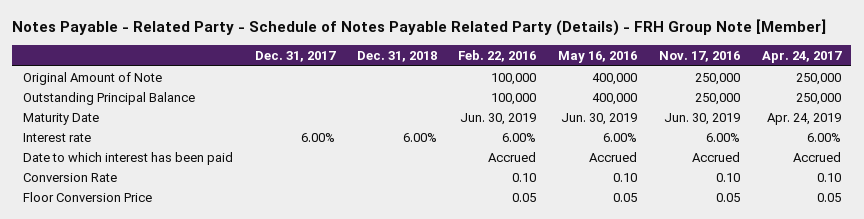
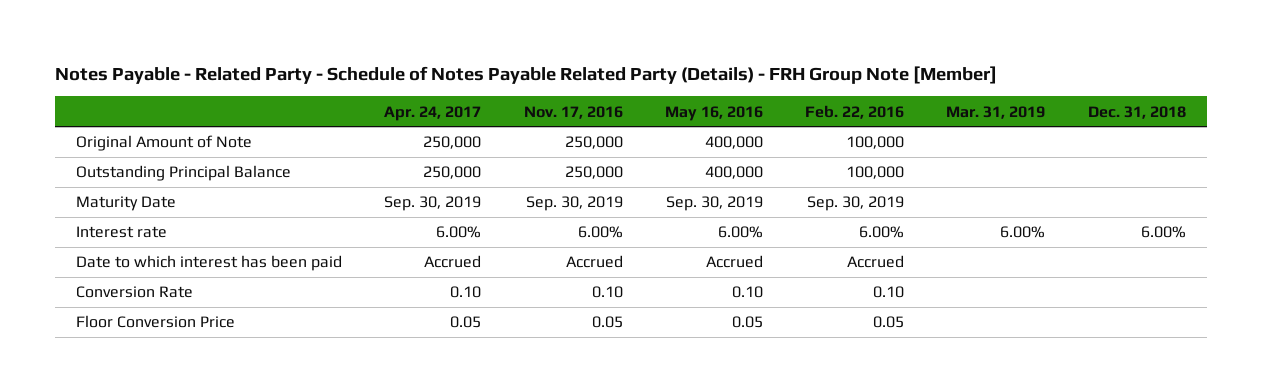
[254,51,336,63] Dec. 31, 2017 -> none
none -> [946,105,1046,119] Mar. 31, 2019
[460,112,537,125] Jun. 30, 2019 -> [807,196,905,212] Sep. 30, 2019
[561,112,638,125] Jun. 30, 2019 -> [665,196,763,212] Sep. 30, 2019
[663,112,740,125] Jun. 30, 2019 -> [525,196,623,212] Sep. 30, 2019
[766,112,841,125] Apr. 24, 2019 -> [384,196,482,212] Sep. 30, 2019

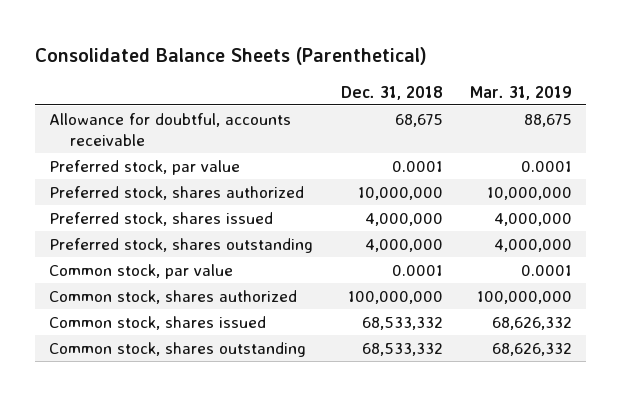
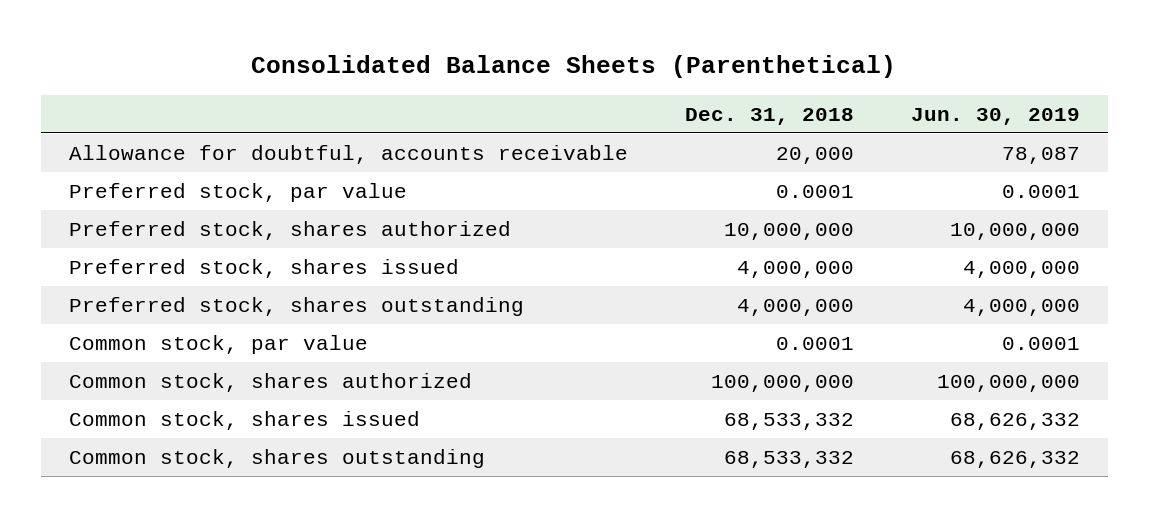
[469,85,572,100] Mar. 31, 2019 -> none
none -> [910,107,1080,125] Jun. 30, 2019
[394,113,443,127] 68,675 -> [775,147,854,165] 20,000

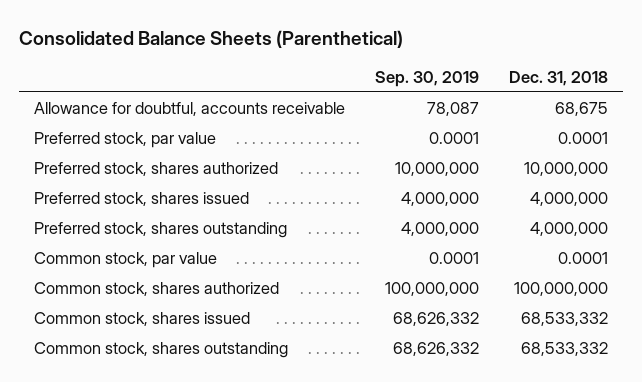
[910,107,1080,125] Jun. 30, 2019 -> none
none -> [375,70,480,87] Sep. 30, 2019
[775,147,854,165] 20,000 -> [554,102,608,117] 68,675

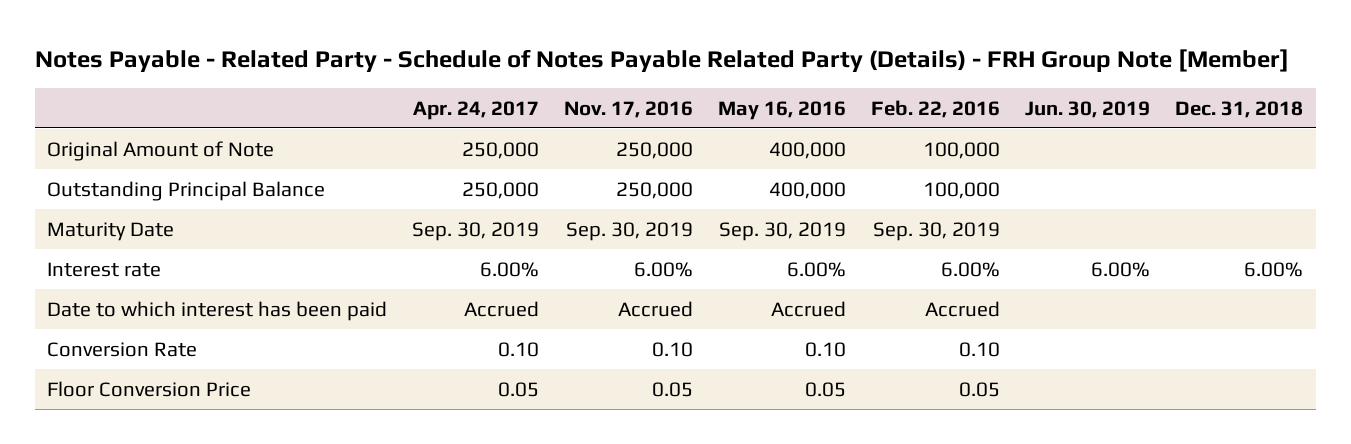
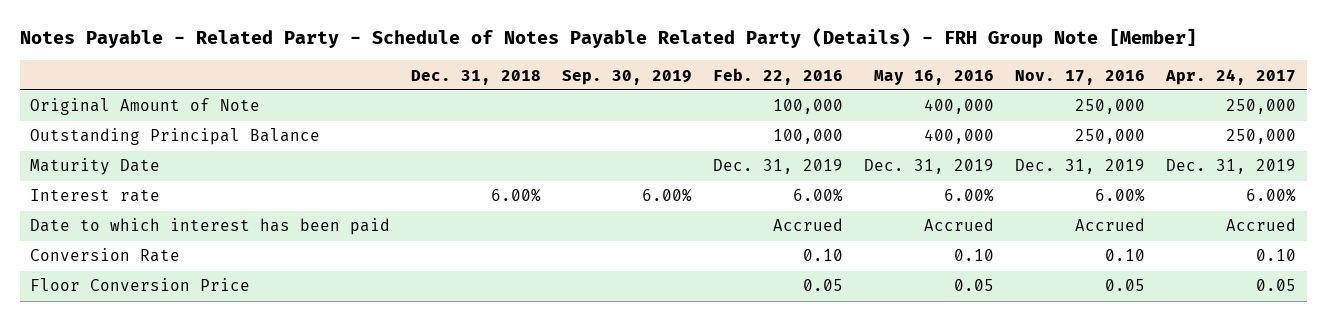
[1025,100,1151,118] Jun. 30, 2019 -> none
none -> [562,69,693,85] Sep. 30, 2019
[412,221,540,241] Sep. 30, 2019 -> [1166,159,1297,175] Dec. 31, 2019
[566,221,694,241] Sep. 30, 2019 -> [1015,159,1146,175] Dec. 31, 2019
[719,221,847,241] Sep. 30, 2019 -> [864,159,995,175] Dec. 31, 2019
[873,221,1001,241] Sep. 30, 2019 -> [713,159,844,175] Dec. 31, 2019

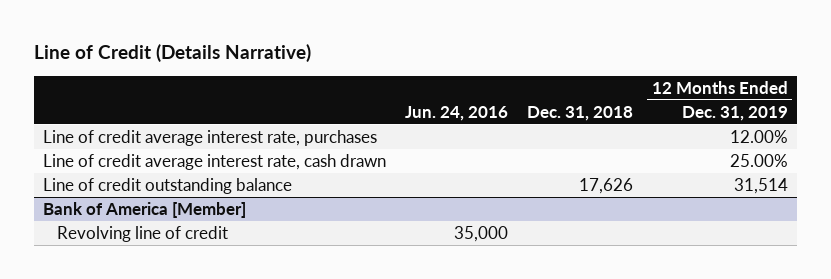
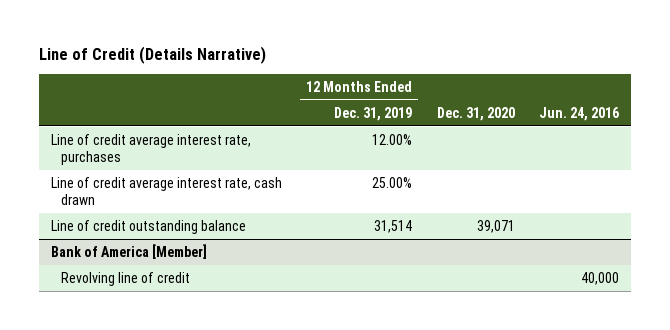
[526,105,633,121] Dec. 31, 2018 -> none
none -> [436,106,515,121] Dec. 31, 2020
[453,225,508,242] 35,000 -> [581,271,620,285] 40,000

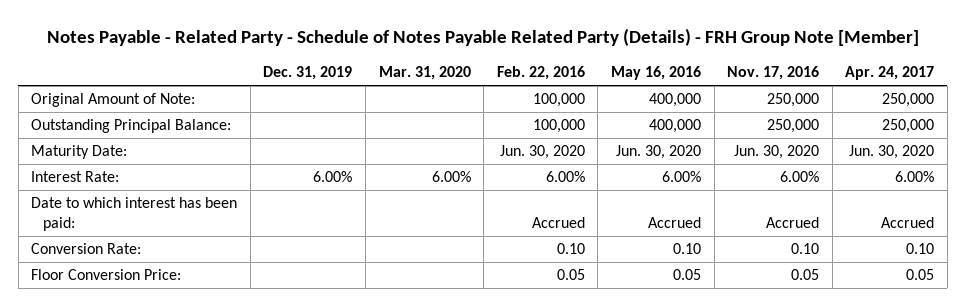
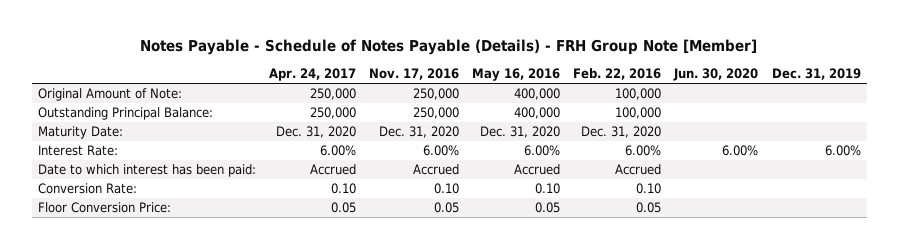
[46,28,919,47] Notes Payable - Related Party - Schedule of Notes Payable Related Party (Details) - FRH Group Note [Member] -> [140,39,758,56] Notes Payable - Schedule of Notes Payable (Details) - FRH Group Note [Member]
[378,66,471,81] Mar. 31, 2020 -> none
none -> [673,68,759,82] Jun. 30, 2020
[499,145,585,160] Jun. 30, 2020 -> [581,126,662,139] Dec. 31, 2020
[615,145,701,160] Jun. 30, 2020 -> [480,126,561,139] Dec. 31, 2020
[734,145,820,160] Jun. 30, 2020 -> [379,126,460,139] Dec. 31, 2020
[849,145,935,160] Jun. 30, 2020 -> [276,126,357,139] Dec. 31, 2020

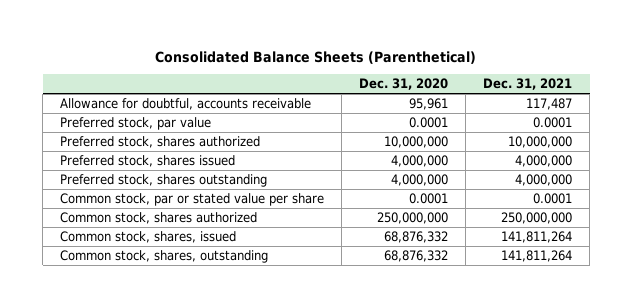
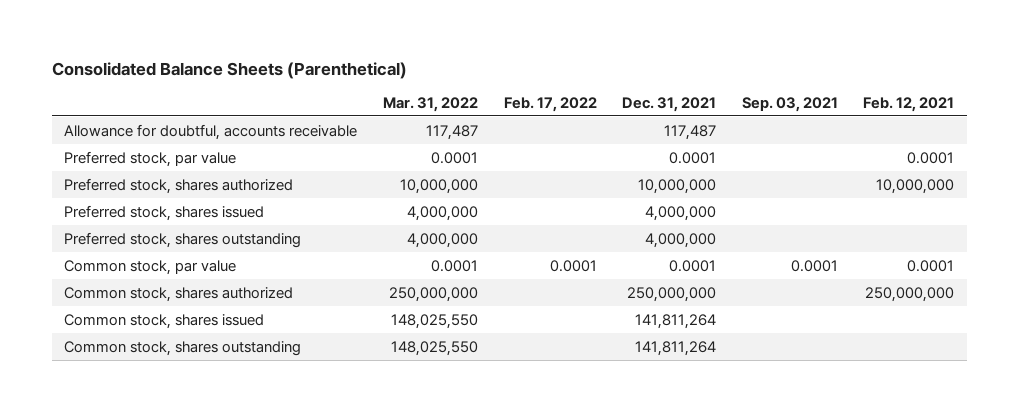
[359,78,449,91] Dec. 31, 2020 -> none
none -> [382,96,478,112] Mar. 31, 2022
none -> [503,96,597,112] Feb. 17, 2022
none -> [741,96,838,112] Sep. 03, 2021
none -> [863,96,955,112] Feb. 12, 2021
[60,193,325,207] Common stock, par or stated value per share -> [64,259,237,275] Common stock, par value
[60,231,237,244] Common stock, shares, issued -> [64,313,265,329] Common stock, shares issued
[60,250,269,264] Common stock, shares, outstanding -> [64,340,302,356] Common stock, shares outstanding

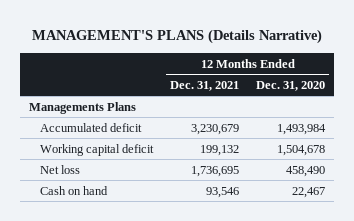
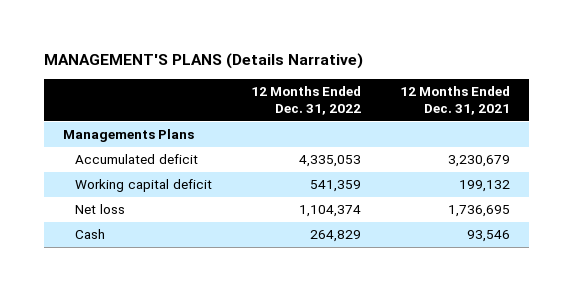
[256,80,326,91] Dec. 31, 2020 -> none
none -> [251,85,362,116] 12 Months Ended Dec. 31, 2022
[40,185,109,195] Cash on hand -> [75,229,106,240] Cash

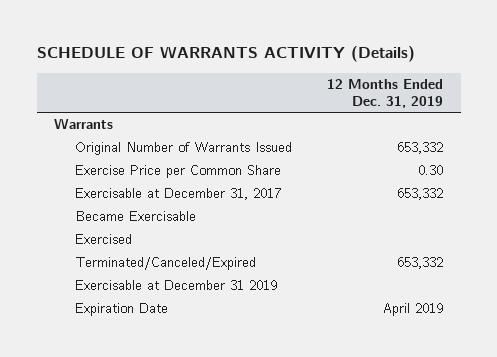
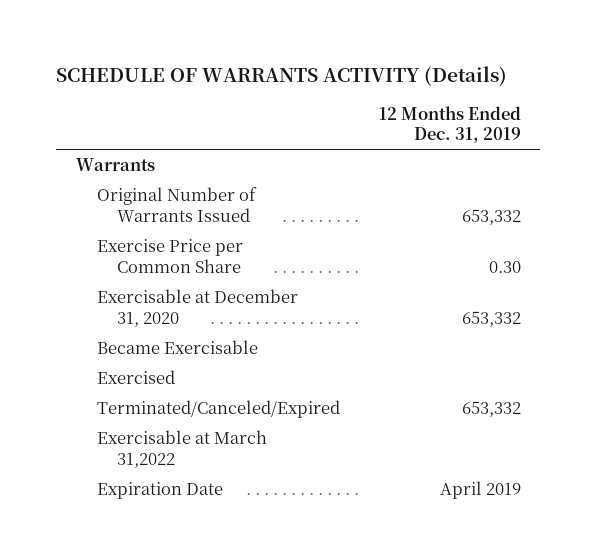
[74,188,281,201] Exercisable at December 31, 2017 -> [96,289,298,327] Exercisable at December 31, 2020
[74,280,277,291] Exercisable at December 31 2019 -> [96,430,267,468] Exercisable at March 31,2022

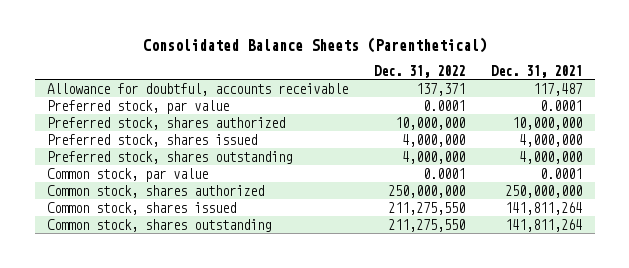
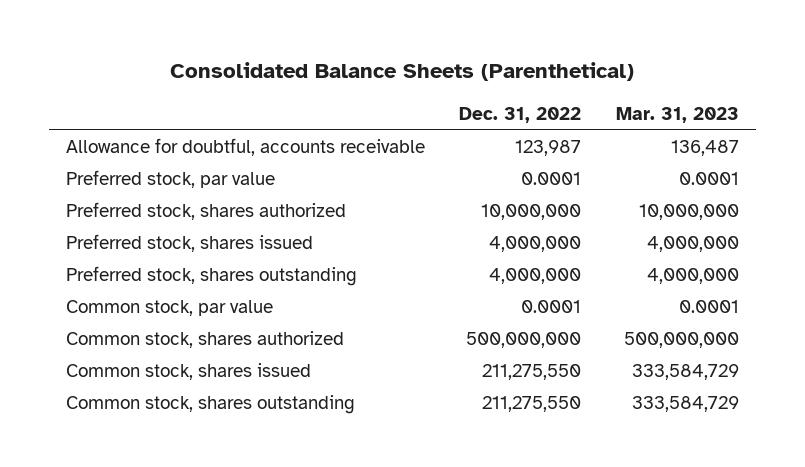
[490,64,582,78] Dec. 31, 2021 -> none
none -> [615,106,739,123] Mar. 31, 2023
[416,82,466,96] 137,371 -> [515,139,582,156] 123,987
[388,184,466,198] 250,000,000 -> [466,331,582,348] 500,000,000

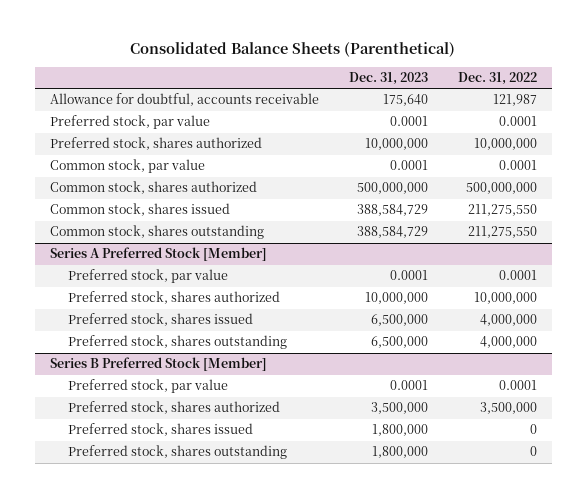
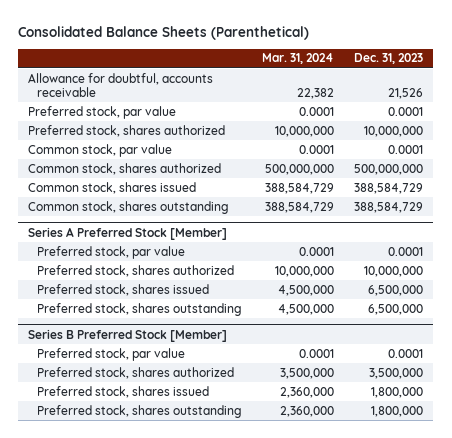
[458,72,538,86] Dec. 31, 2022 -> none
none -> [262,53,335,65] Mar. 31, 2024
[382,94,428,107] 175,640 -> [388,87,424,99] 21,526

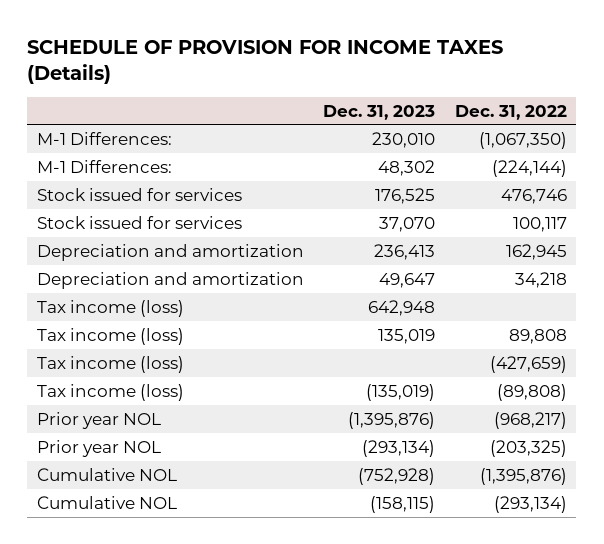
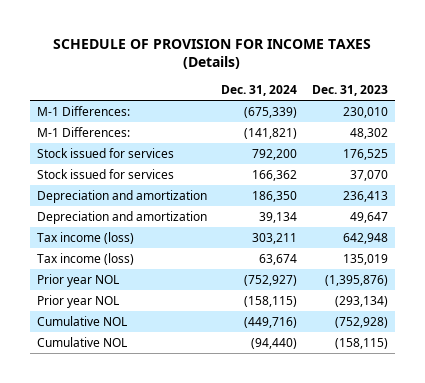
[454,104,567,120] Dec. 31, 2022 -> none
none -> [221,85,298,97] Dec. 31, 2024
[37,355,185,373] Tax income (loss) -> none
[37,383,185,401] Tax income (loss) -> none

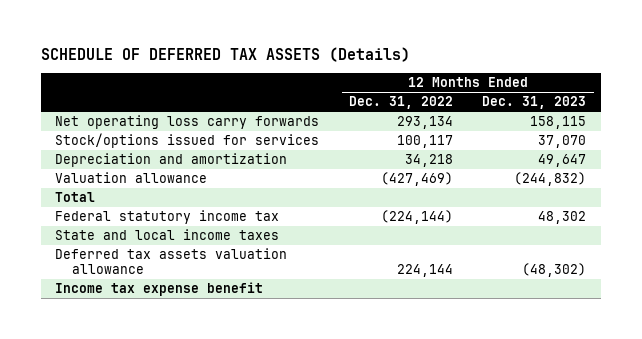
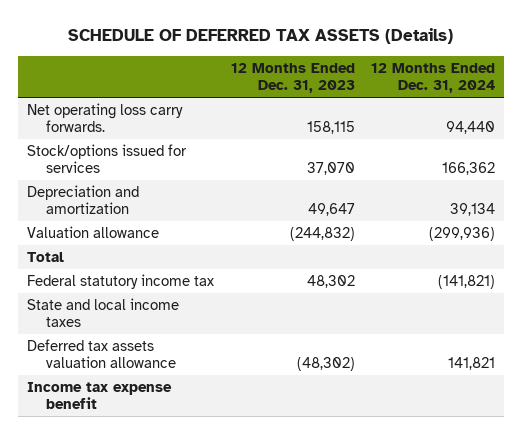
[348,96,453,110] Dec. 31, 2022 -> none
none -> [371,62,496,94] 12 Months Ended Dec. 31, 2024
[55,115,320,130] Net operating loss carry forwards -> [26,102,183,133] Net operating loss carry forwards.

